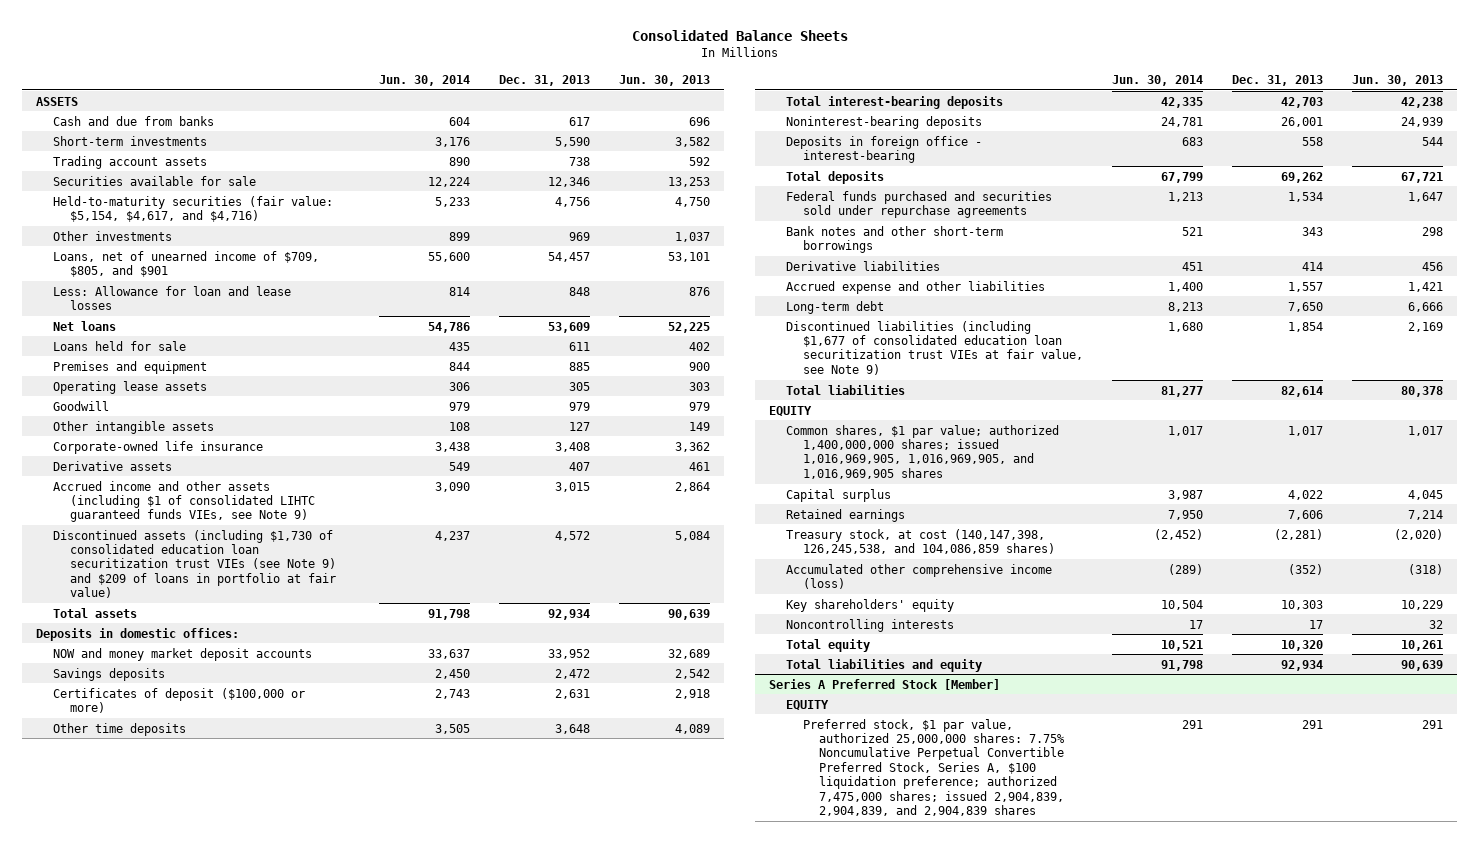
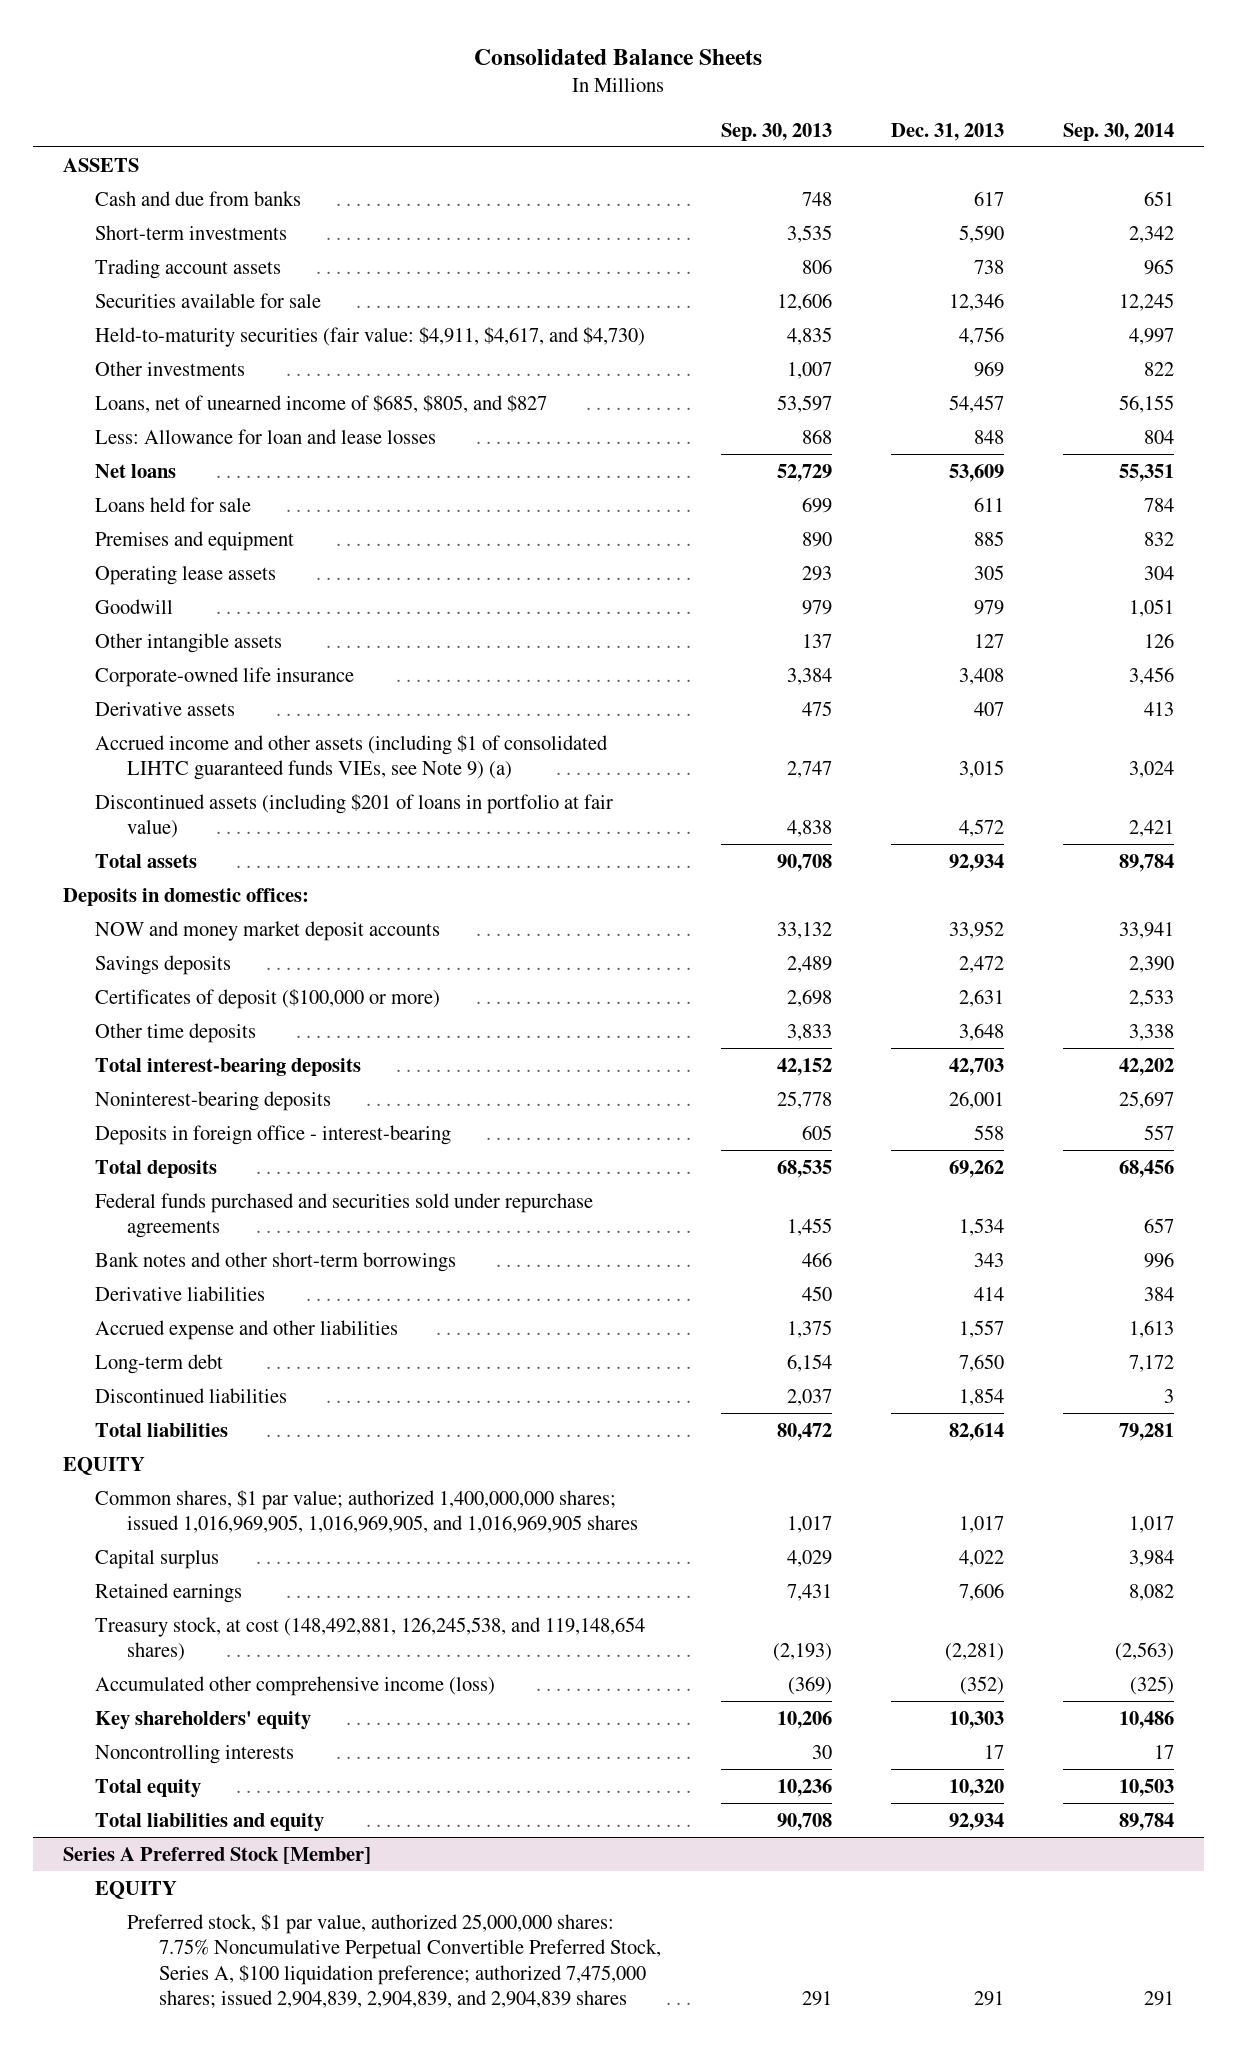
[378,74,470,86] Jun. 30, 2014 -> none
[618,74,710,86] Jun. 30, 2013 -> none
none -> [720,122,832,141] Sep. 30, 2013
none -> [1063,122,1175,141] Sep. 30, 2014
[52,195,333,223] Held-to-maturity securities (fair value: $5,154, $4,617, and $4,716) -> [94,326,645,347] Held-to-maturity securities (fair value: $4,911, $4,617, and $4,730)
[52,250,319,278] Loans, net of unearned income of $709, $805, and $901 -> [94,394,547,413] Loans, net of unearned income of $685, $805, and $827
[52,480,315,523] Accrued income and other assets (including $1 of consolidated LIHTC guaranteed funds VIEs, see Note 9) -> [94,734,608,781] Accrued income and other assets (including $1 of consolidated LIHTC guaranteed funds VIEs, see Note 9) (a)
[52,529,336,599] Discontinued assets (including $1,730 of consolidated education loan securitization trust VIEs (see Note 9) and $209 of loans in portfolio at fair value) -> [94,793,613,839] Discontinued assets (including $201 of loans in portfolio at fair value)
[785,320,1083,375] Discontinued liabilities (including $1,677 of consolidated education loan securitization trust VIEs at fair value, see Note 9) -> [94,1387,287,1403] Discontinued liabilities
[785,528,1055,555] Treasury stock, at cost (140,147,398, 126,245,538, and 104,086,859 shares) -> [94,1616,645,1662] Treasury stock, at cost (148,492,881, 126,245,538, and 119,148,654 shares)

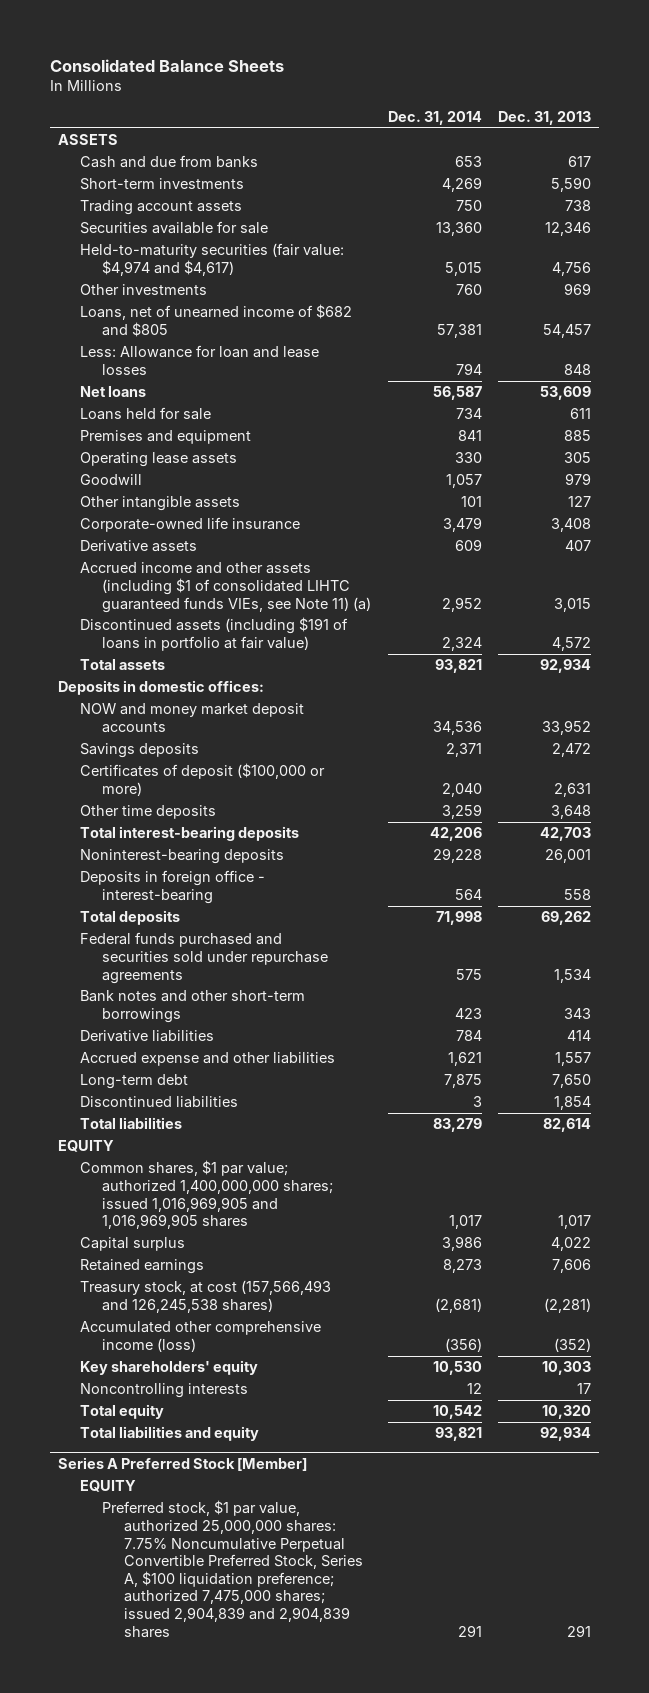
[720,122,832,141] Sep. 30, 2013 -> none
[1063,122,1175,141] Sep. 30, 2014 -> none
none -> [387,110,482,125] Dec. 31, 2014
[94,326,645,347] Held-to-maturity securities (fair value: $4,911, $4,617, and $4,730) -> [80,243,345,276] Held-to-maturity securities (fair value: $4,974 and $4,617)
[94,394,547,413] Loans, net of unearned income of $685, $805, and $827 -> [80,304,353,337] Loans, net of unearned income of $682 and $805
[94,734,608,781] Accrued income and other assets (including $1 of consolidated LIHTC guaranteed funds VIEs, see Note 9) (a) -> [80,562,372,613] Accrued income and other assets (including $1 of consolidated LIHTC guaranteed funds VIEs, see Note 11) (a)
[94,793,613,839] Discontinued assets (including $201 of loans in portfolio at fair value) -> [80,617,349,651] Discontinued assets (including $191 of loans in portfolio at fair value)
[94,1489,639,1534] Common shares, $1 par value; authorized 1,400,000,000 shares; issued 1,016,969,905, 1,016,969,905, and 1,016,969,905 shares -> [80,1160,334,1230] Common shares, $1 par value; authorized 1,400,000,000 shares; issued 1,016,969,905 and 1,016,969,905 shares
[94,1616,645,1662] Treasury stock, at cost (148,492,881, 126,245,538, and 119,148,654 shares) -> [80,1280,332,1313] Treasury stock, at cost (157,566,493 and 126,245,538 shares)
[127,1913,662,2009] Preferred stock, $1 par value, authorized 25,000,000 shares: 7.75% Noncumulative Perpetual Convertible Preferred Stock, Series A, $100 liquidation preference; authorized 7,475,000 shares; issued 2,904,839, 2,904,839, and 2,904,839 shares -> [102,1500,364,1638] Preferred stock, $1 par value, authorized 25,000,000 shares: 7.75% Noncumulative Perpetual Convertible Preferred Stock, Series A, $100 liquidation preference; authorized 7,475,000 shares; issued 2,904,839 and 2,904,839 shares

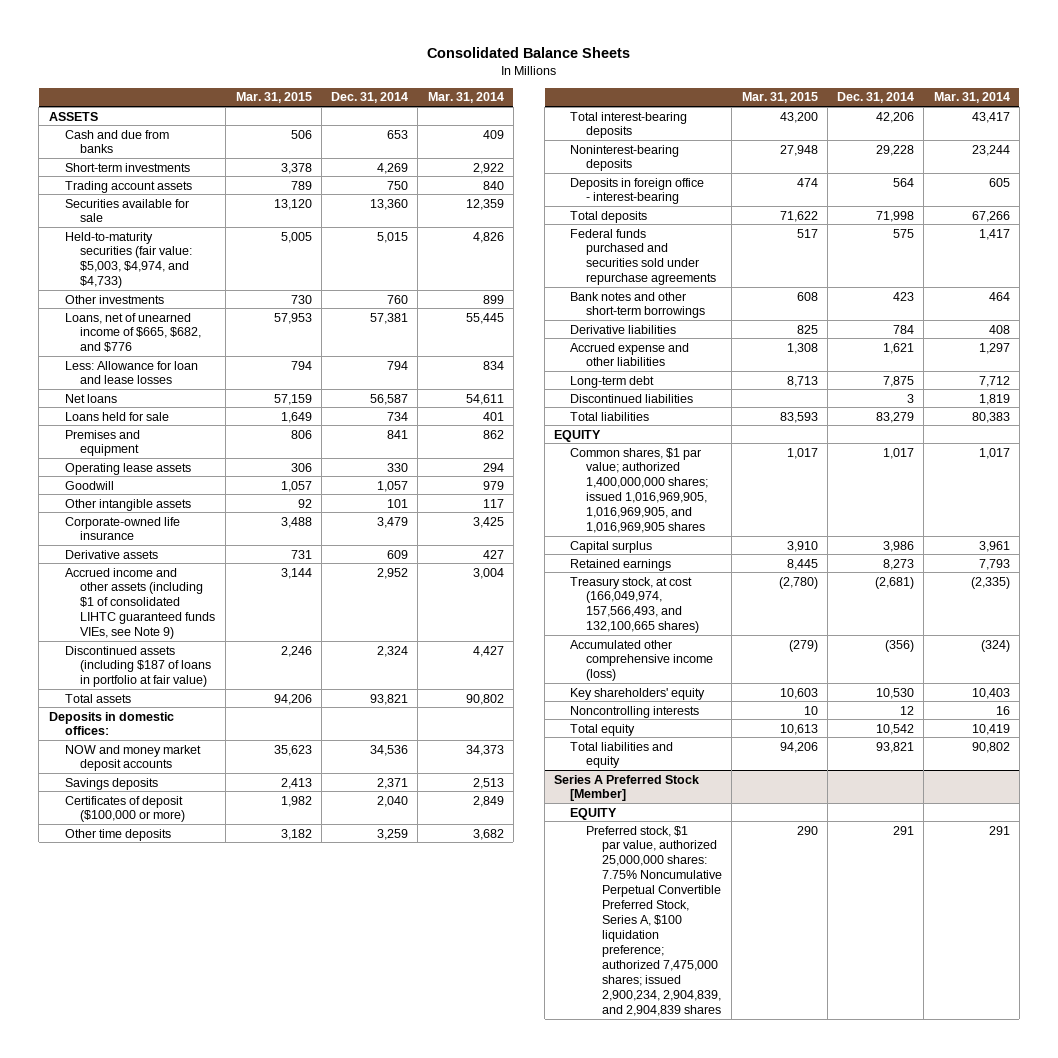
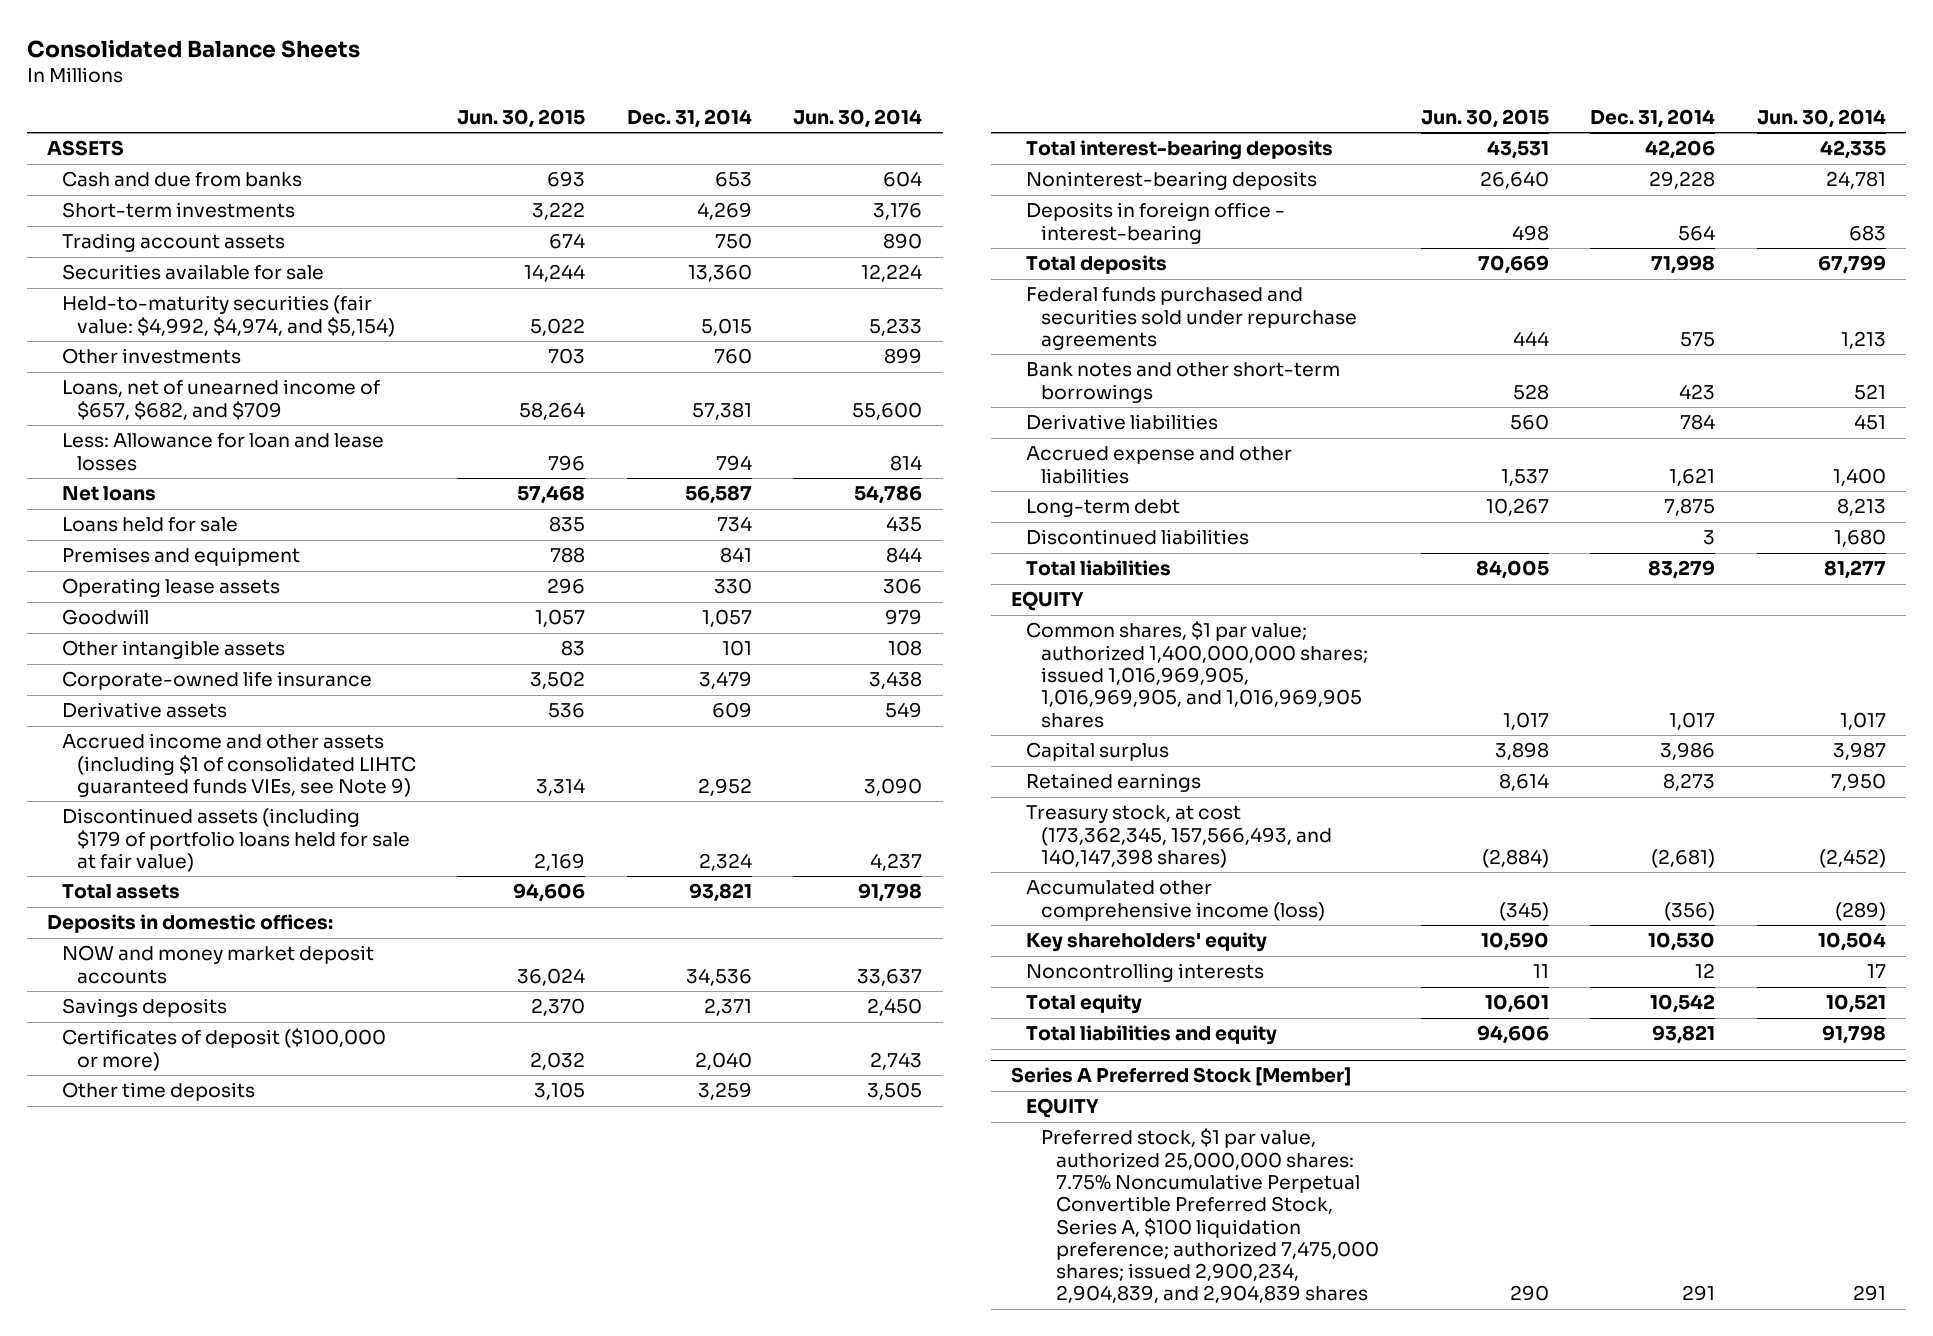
[235,92,312,104] Mar. 31, 2015 -> none
[427,92,504,104] Mar. 31, 2014 -> none
none -> [457,108,586,128] Jun. 30, 2015
none -> [793,108,923,128] Jun. 30, 2014
[64,231,193,289] Held-to-maturity securities (fair value: $5,003, $4,974, and $4,733) -> [62,295,396,337] Held-to-maturity securities (fair value: $4,992, $4,974, and $5,154)
[64,312,202,353] Loans, net of unearned income of $665, $682, and $776 -> [62,379,381,420] Loans, net of unearned income of $657, $682, and $709
[64,645,212,688] Discontinued assets (including $187 of loans in portfolio at fair value) -> [62,808,411,872] Discontinued assets (including $179 of portfolio loans held for sale at fair value)
[570,576,700,634] Treasury stock, at cost (166,049,974, 157,566,493, and 132,100,665 shares) -> [1026,805,1332,868] Treasury stock, at cost (173,362,345, 157,566,493, and 140,147,398 shares)

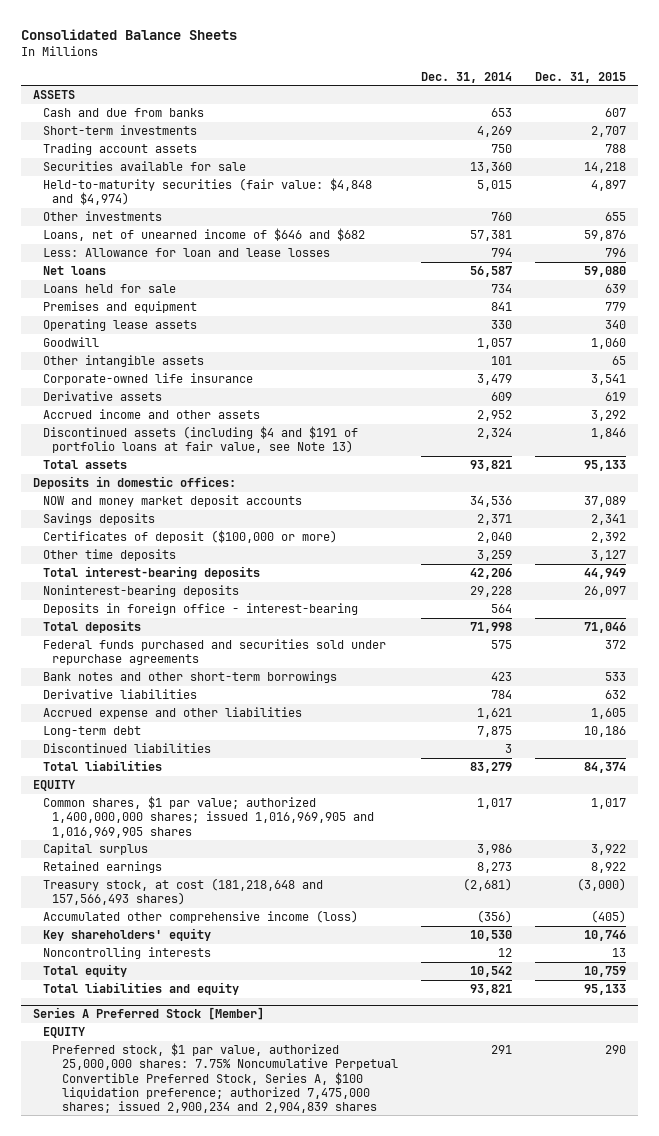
[457,108,586,128] Jun. 30, 2015 -> none
[793,108,923,128] Jun. 30, 2014 -> none
none -> [535,71,627,83] Dec. 31, 2015
[62,295,396,337] Held-to-maturity securities (fair value: $4,992, $4,974, and $5,154) -> [42,178,372,206] Held-to-maturity securities (fair value: $4,848 and $4,974)
[62,379,381,420] Loans, net of unearned income of $657, $682, and $709 -> [42,228,365,242] Loans, net of unearned income of $646 and $682
[62,733,417,797] Accrued income and other assets (including $1 of consolidated LIHTC guaranteed funds VIEs, see Note 9) -> [42,409,260,420] Accrued income and other assets
[62,808,411,872] Discontinued assets (including $179 of portfolio loans held for sale at fair value) -> [42,426,358,454] Discontinued assets (including $4 and $191 of portfolio loans at fair value, see Note 13)
[1026,621,1368,728] Common shares, $1 par value; authorized 1,400,000,000 shares; issued 1,016,969,905, 1,016,969,905, and 1,016,969,905 shares -> [42,796,375,838] Common shares, $1 par value; authorized 1,400,000,000 shares; issued 1,016,969,905 and 1,016,969,905 shares
[1026,805,1332,868] Treasury stock, at cost (173,362,345, 157,566,493, and 140,147,398 shares) -> [42,878,323,906] Treasury stock, at cost (181,218,648 and 157,566,493 shares)
[1040,1128,1379,1304] Preferred stock, $1 par value, authorized 25,000,000 shares: 7.75% Noncumulative Perpetual Convertible Preferred Stock, Series A, $100 liquidation preference; authorized 7,475,000 shares; issued 2,900,234, 2,904,839, and 2,904,839 shares -> [52,1043,399,1113] Preferred stock, $1 par value, authorized 25,000,000 shares: 7.75% Noncumulative Perpetual Convertible Preferred Stock, Series A, $100 liquidation preference; authorized 7,475,000 shares; issued 2,900,234 and 2,904,839 shares

